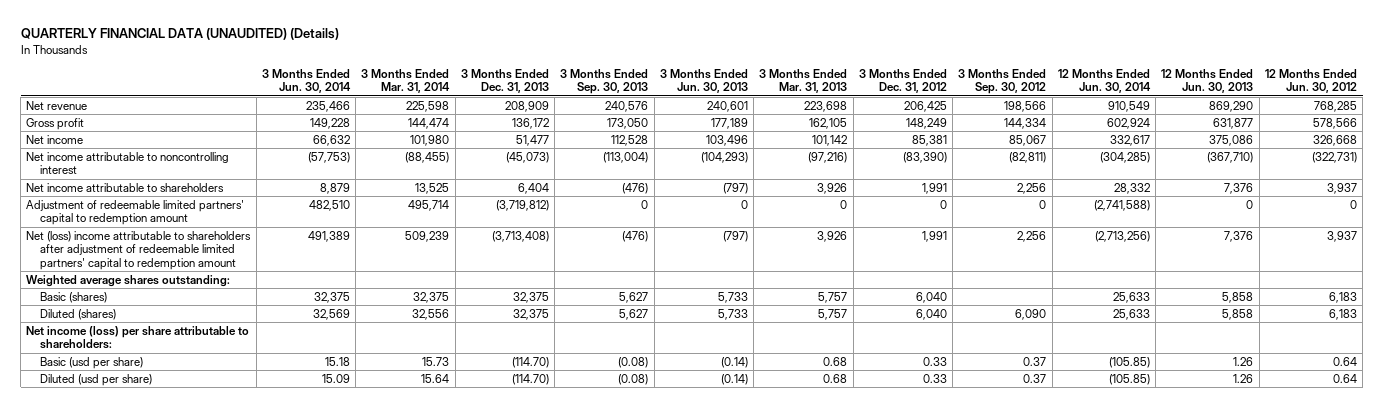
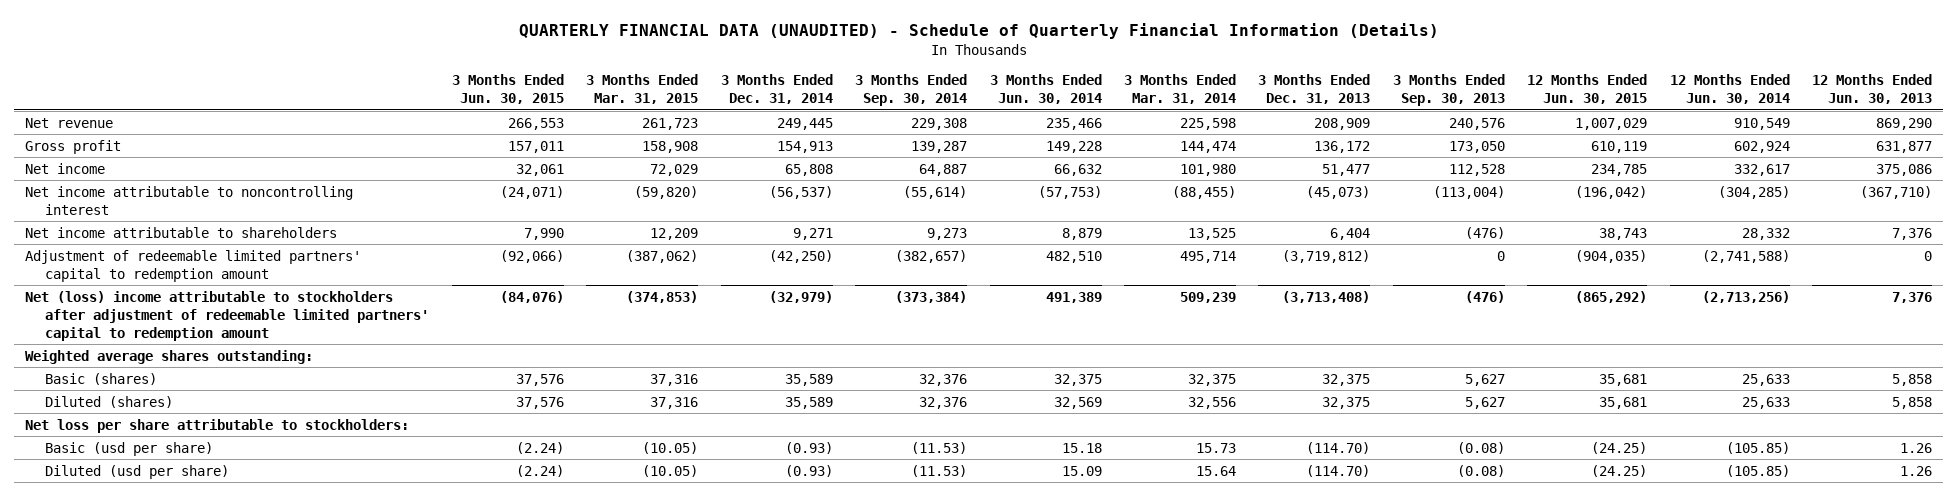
[20,28,339,41] QUARTERLY FINANCIAL DATA (UNAUDITED) (Details) -> [518,22,1439,39] QUARTERLY FINANCIAL DATA (UNAUDITED) - Schedule of Quarterly Financial Information (Details)
[659,68,748,94] 3 Months Ended Jun. 30, 2013 -> none
[759,68,848,94] 3 Months Ended Mar. 31, 2013 -> none
[858,68,947,94] 3 Months Ended Dec. 31, 2012 -> none
[958,68,1047,95] 3 Months Ended Sep. 30, 2012 -> none
[1265,68,1358,94] 12 Months Ended Jun. 30, 2012 -> none
none -> [451,74,564,105] 3 Months Ended Jun. 30, 2015
none -> [586,74,699,105] 3 Months Ended Mar. 31, 2015
none -> [720,74,833,105] 3 Months Ended Dec. 31, 2014
none -> [855,74,968,107] 3 Months Ended Sep. 30, 2014
none -> [1527,74,1648,105] 12 Months Ended Jun. 30, 2015
[26,230,252,270] Net (loss) income attributable to shareholders after adjustment of redeemable limited partners' capital to redemption amount -> [25,290,430,341] Net (loss) income attributable to stockholders after adjustment of redeemable limited partners' capital to redemption amount
[26,325,250,350] Net income (loss) per share attributable to shareholders: -> [25,418,410,433] Net loss per share attributable to stockholders:

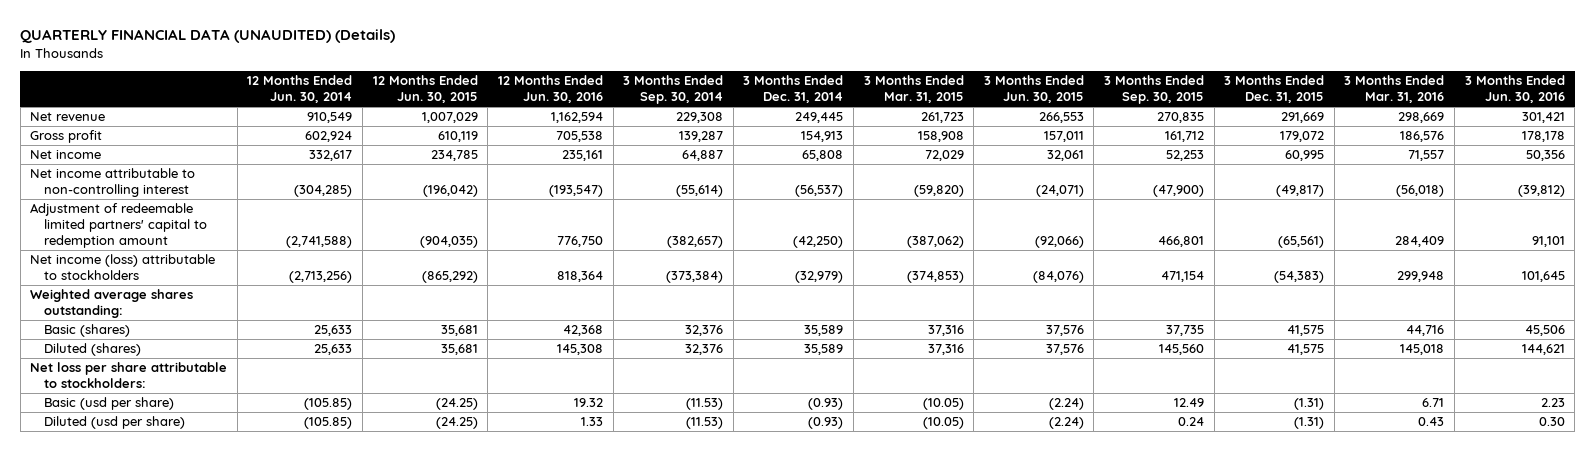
[518,22,1439,39] QUARTERLY FINANCIAL DATA (UNAUDITED) - Schedule of Quarterly Financial Information (Details) -> [20,29,396,44] QUARTERLY FINANCIAL DATA (UNAUDITED) (Details)
[989,74,1102,105] 3 Months Ended Jun. 30, 2014 -> none
[1123,74,1236,105] 3 Months Ended Mar. 31, 2014 -> none
[1258,74,1371,105] 3 Months Ended Dec. 31, 2013 -> none
[1392,74,1505,107] 3 Months Ended Sep. 30, 2013 -> none
[1812,74,1933,105] 12 Months Ended Jun. 30, 2013 -> none
none -> [497,75,603,104] 12 Months Ended Jun. 30, 2016
none -> [1104,75,1205,105] 3 Months Ended Sep. 30, 2015
none -> [1224,75,1325,104] 3 Months Ended Dec. 31, 2015
none -> [1344,75,1445,104] 3 Months Ended Mar. 31, 2016
none -> [1464,75,1565,104] 3 Months Ended Jun. 30, 2016
[25,226,338,238] Net income attributable to shareholders -> none
[25,185,354,215] Net income attributable to noncontrolling interest -> [30,168,196,198] Net income attributable to non-controlling interest
[25,290,430,341] Net (loss) income attributable to stockholders after adjustment of redeemable limited partners' capital to redemption amount -> [30,254,216,281] Net income (loss) attributable to stockholders

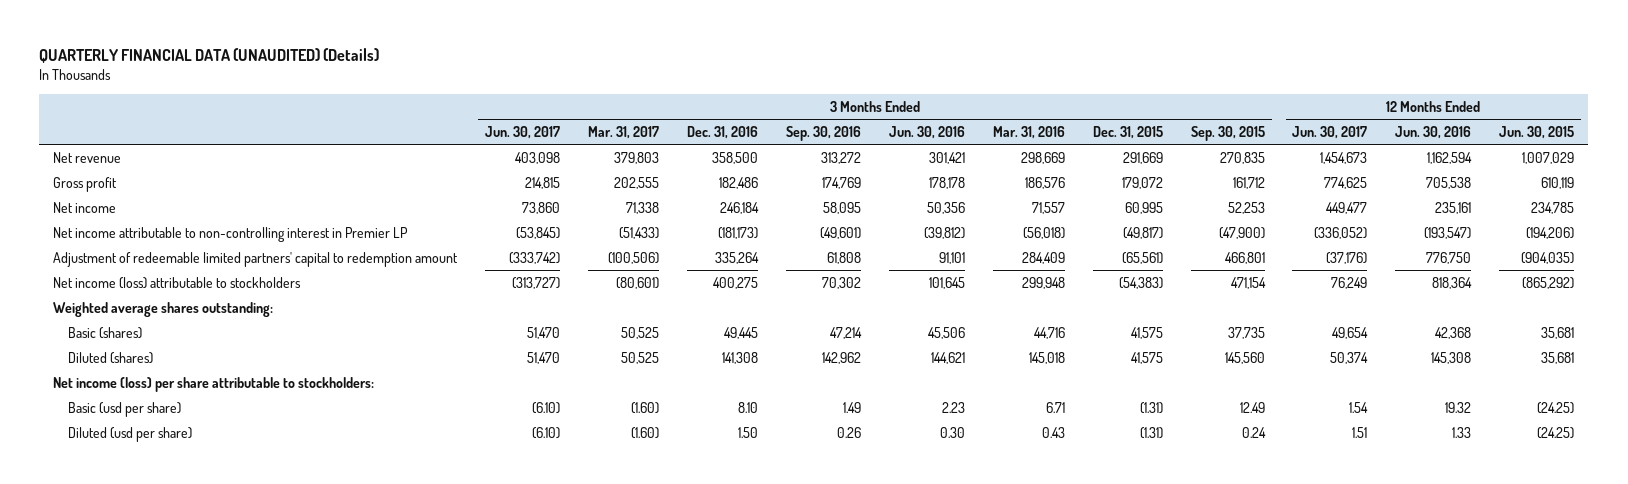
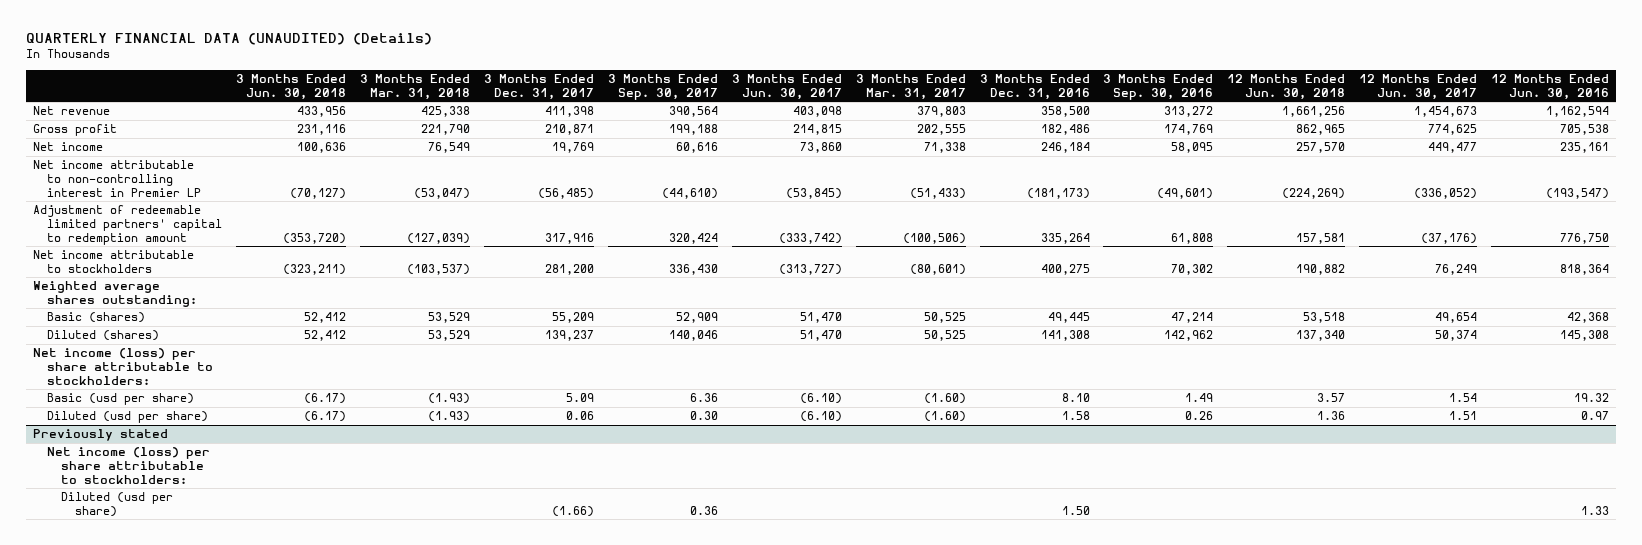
[888,125,965,139] Jun. 30, 2016 -> none
[992,125,1065,139] Mar. 31, 2016 -> none
[1092,125,1163,139] Dec. 31, 2015 -> none
[1190,125,1265,141] Sep. 30, 2015 -> none
[1499,125,1575,139] Jun. 30, 2015 -> none
none -> [235,73,346,100] 3 Months Ended Jun. 30, 2018
none -> [359,73,470,100] 3 Months Ended Mar. 31, 2018
none -> [483,73,594,100] 3 Months Ended Dec. 31, 2017
none -> [607,73,718,100] 3 Months Ended Sep. 30, 2017
none -> [1227,73,1346,100] 12 Months Ended Jun. 30, 2018
[53,276,302,289] Net income (loss) attributable to stockholders -> [32,250,194,273] Net income attributable to stockholders
[738,426,759,438] 1.50 -> [1061,411,1090,421] 1.58
[1452,426,1472,438] 1.33 -> [1581,411,1610,421] 0.97
none -> [32,429,168,442] Previously stated
none -> [46,447,210,484] Net income (loss) per share attributable to stockholders:
none -> [60,492,173,517] Diluted (usd per share)

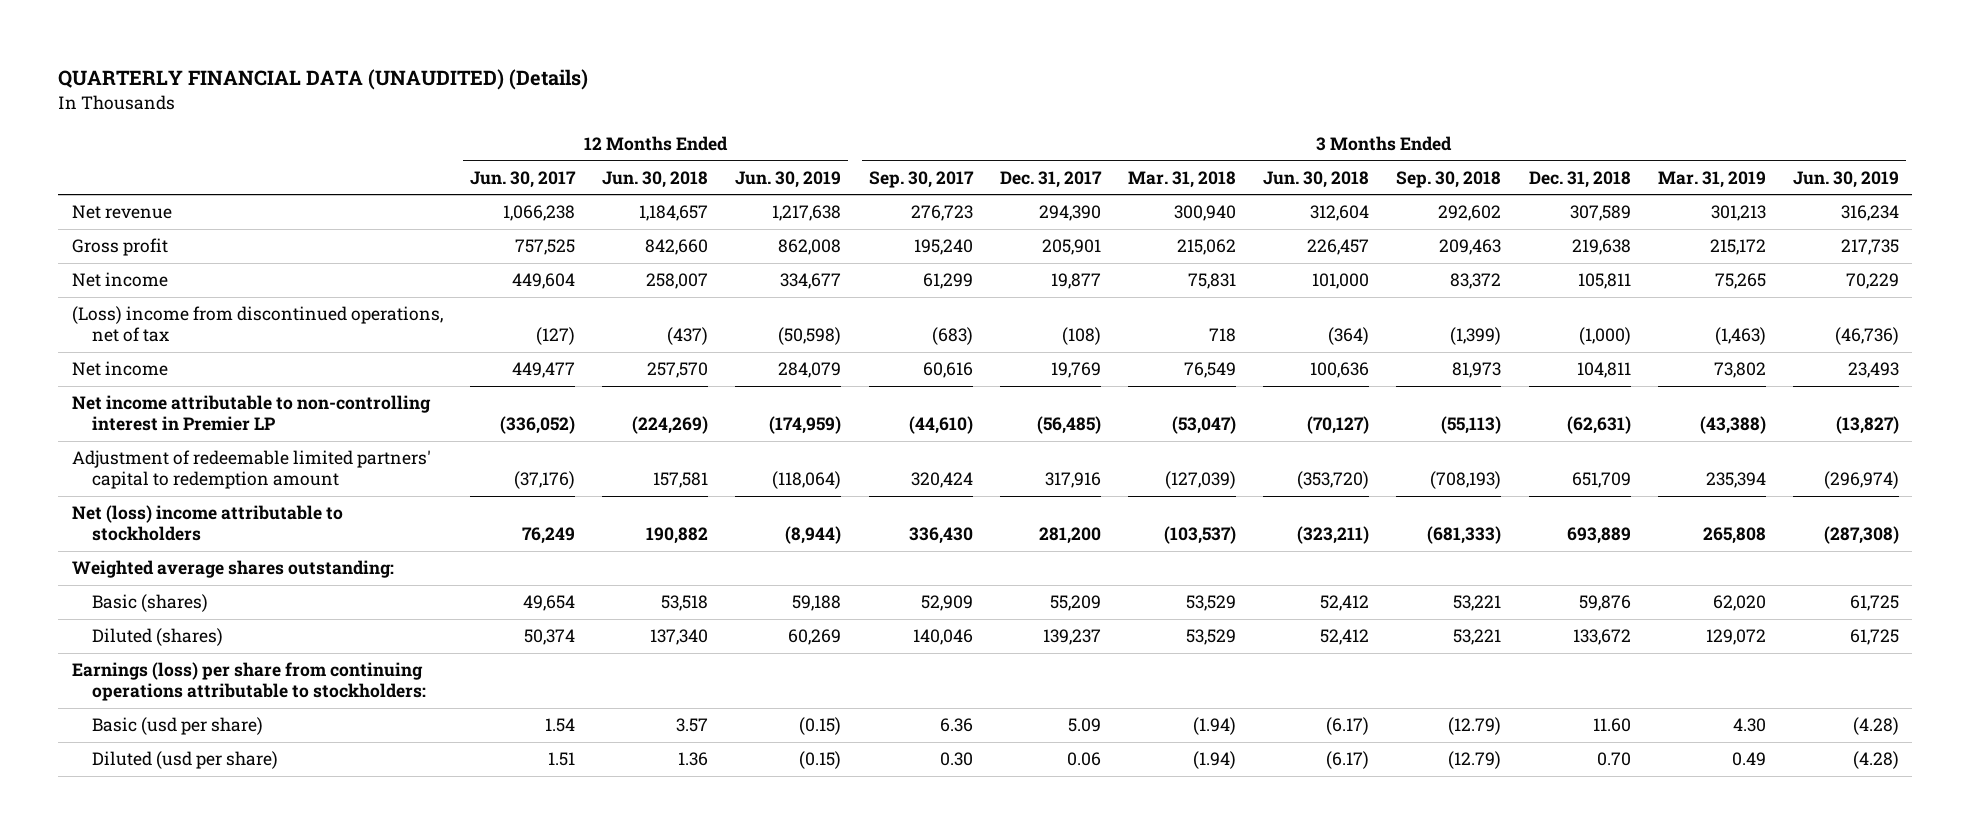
[731,73,842,100] 3 Months Ended Jun. 30, 2017 -> none
[855,73,966,100] 3 Months Ended Mar. 31, 2017 -> none
[979,73,1090,100] 3 Months Ended Dec. 31, 2016 -> none
[1103,73,1214,100] 3 Months Ended Sep. 30, 2016 -> none
[1491,73,1610,100] 12 Months Ended Jun. 30, 2016 -> none
none -> [735,170,842,188] Jun. 30, 2019
none -> [1396,170,1502,188] Sep. 30, 2018
none -> [1528,170,1631,188] Dec. 31, 2018
none -> [1657,170,1766,188] Mar. 31, 2019
none -> [1792,170,1899,188] Jun. 30, 2019
[296,106,346,118] 433,956 -> [1310,205,1370,222] 312,604
[420,106,470,118] 425,338 -> [1173,205,1236,222] 300,940
[544,106,594,118] 411,398 -> [1038,205,1101,222] 294,390
[668,106,718,118] 390,564 -> [910,205,973,222] 276,723
[1282,106,1346,118] 1,661,256 -> [639,205,709,222] 1,184,657
[1414,106,1478,118] 1,454,673 -> [503,205,576,222] 1,066,238
[296,124,346,136] 231,116 -> [1307,239,1370,256] 226,457
[420,124,470,136] 221,790 -> [1176,239,1236,256] 215,062
[544,124,594,136] 210,871 -> [1041,239,1101,256] 205,901
[668,124,718,136] 199,188 -> [913,239,973,256] 195,240
[1296,124,1346,136] 862,965 -> [645,239,709,256] 842,660
[1428,124,1478,136] 774,625 -> [515,239,576,256] 757,525
none -> [71,272,168,288] Net income
none -> [71,306,443,343] (Loss) income from discontinued operations, net of tax
[32,250,194,273] Net income attributable to stockholders -> [71,505,343,542] Net (loss) income attributable to stockholders
[32,429,168,442] Previously stated -> none
[46,447,210,484] Net income (loss) per share attributable to stockholders: -> none
[60,492,173,517] Diluted (usd per share) -> none
[32,348,213,385] Net income (loss) per share attributable to stockholders: -> [71,662,427,702] Earnings (loss) per share from continuing operations attributable to stockholders:
[427,393,470,405] (1.93) -> [1192,717,1236,736] (1.94)
[427,411,470,423] (1.93) -> [1192,751,1236,770] (1.94)

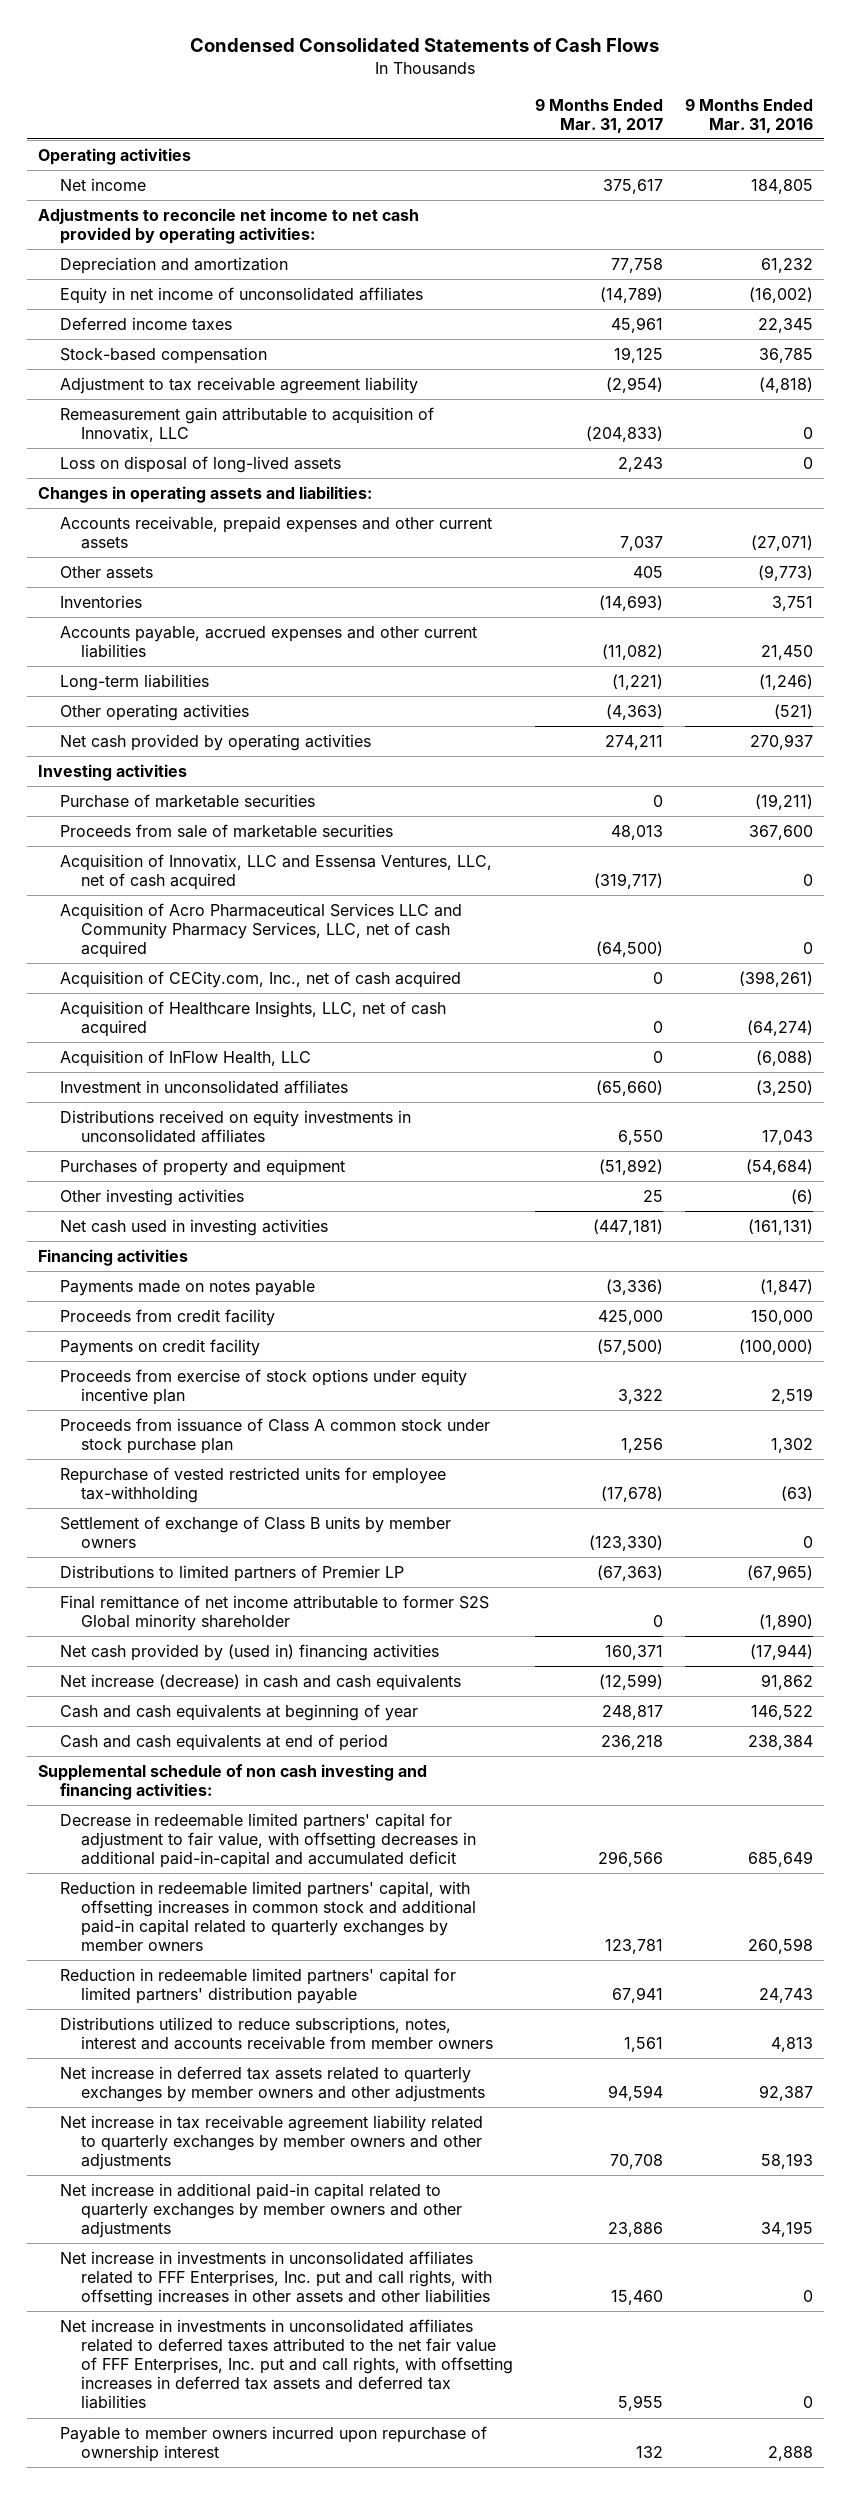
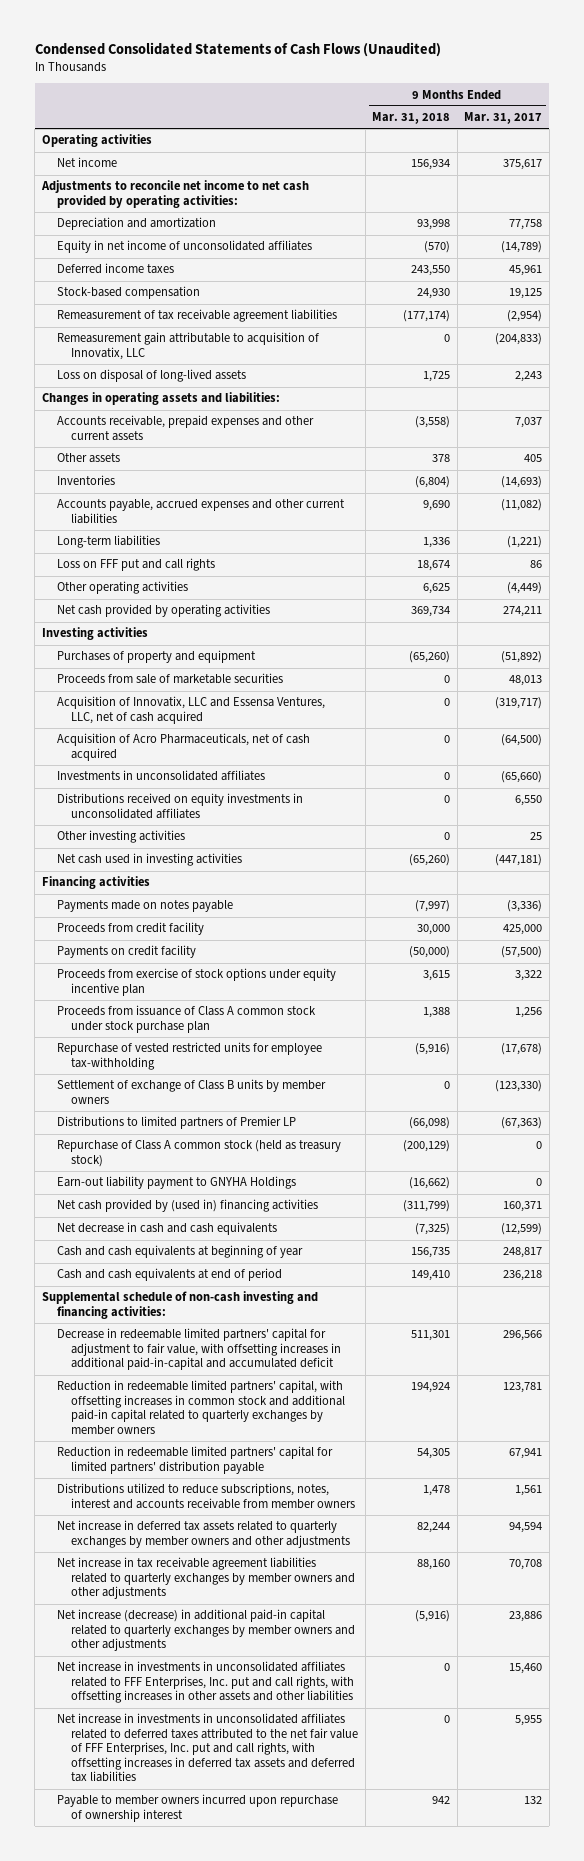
[190,38,660,53] Condensed Consolidated Statements of Cash Flows -> [34,42,441,58] Condensed Consolidated Statements of Cash Flows (Unaudited)
[684,97,813,133] 9 Months Ended Mar. 31, 2016 -> none
none -> [372,112,451,125] Mar. 31, 2018
[59,376,418,394] Adjustment to tax receivable agreement liability -> [56,309,337,323] Remeasurement of tax receivable agreement liabilities
none -> [56,558,215,572] Loss on FFF put and call rights
[605,703,663,720] (4,363) -> [507,582,543,595] (4,449)
[59,793,315,808] Purchase of marketable securities -> none
[59,1158,345,1176] Purchases of property and equipment -> [56,650,256,664] Purchases of property and equipment
[59,970,461,988] Acquisition of CECity.com, Inc., net of cash acquired -> none
[59,1000,446,1037] Acquisition of Healthcare Insights, LLC, net of cash acquired -> none
[59,1049,311,1067] Acquisition of InFlow Health, LLC -> none
[59,902,462,959] Acquisition of Acro Pharmaceutical Services LLC and Community Pharmacy Services, LLC, net of cash acquired -> [56,733,310,761] Acquisition of Acro Pharmaceuticals, net of cash acquired
[59,1079,348,1094] Investment in unconsolidated affiliates -> [56,770,265,782] Investments in unconsolidated affiliates
[59,1594,489,1631] Final remittance of net income attributable to former S2S Global minority shareholder -> none
none -> [56,1140,341,1167] Repurchase of Class A common stock (held as treasury stock)
none -> [56,1176,296,1190] Earn-out liability payment to GNYHA Holdings
[59,1673,461,1691] Net increase (decrease) in cash and cash equivalents -> [56,1222,277,1236] Net decrease in cash and cash equivalents
[38,1763,428,1800] Supplemental schedule of non cash investing and financing activities: -> [41,1291,318,1319] Supplemental schedule of non-cash investing and financing activities:
[59,1812,476,1869] Decrease in redeemable limited partners' capital for adjustment to fair value, with offsetting decreases in additional paid-in-capital and accumulated deficit -> [56,1328,342,1371] Decrease in redeemable limited partners' capital for adjustment to fair value, with offsetting increases in additional paid-in-capital and accumulated deficit
[59,2114,483,2171] Net increase in tax receivable agreement liability related to quarterly exchanges by member owners and other adjustments -> [56,1557,356,1600] Net increase in tax receivable agreement liabilities related to quarterly exchanges by member owners and other adjustments
[59,2182,462,2239] Net increase in additional paid-in capital related to quarterly exchanges by member owners and other adjustments -> [56,1609,356,1652] Net increase (decrease) in additional paid-in capital related to quarterly exchanges by member owners and other adjustments

